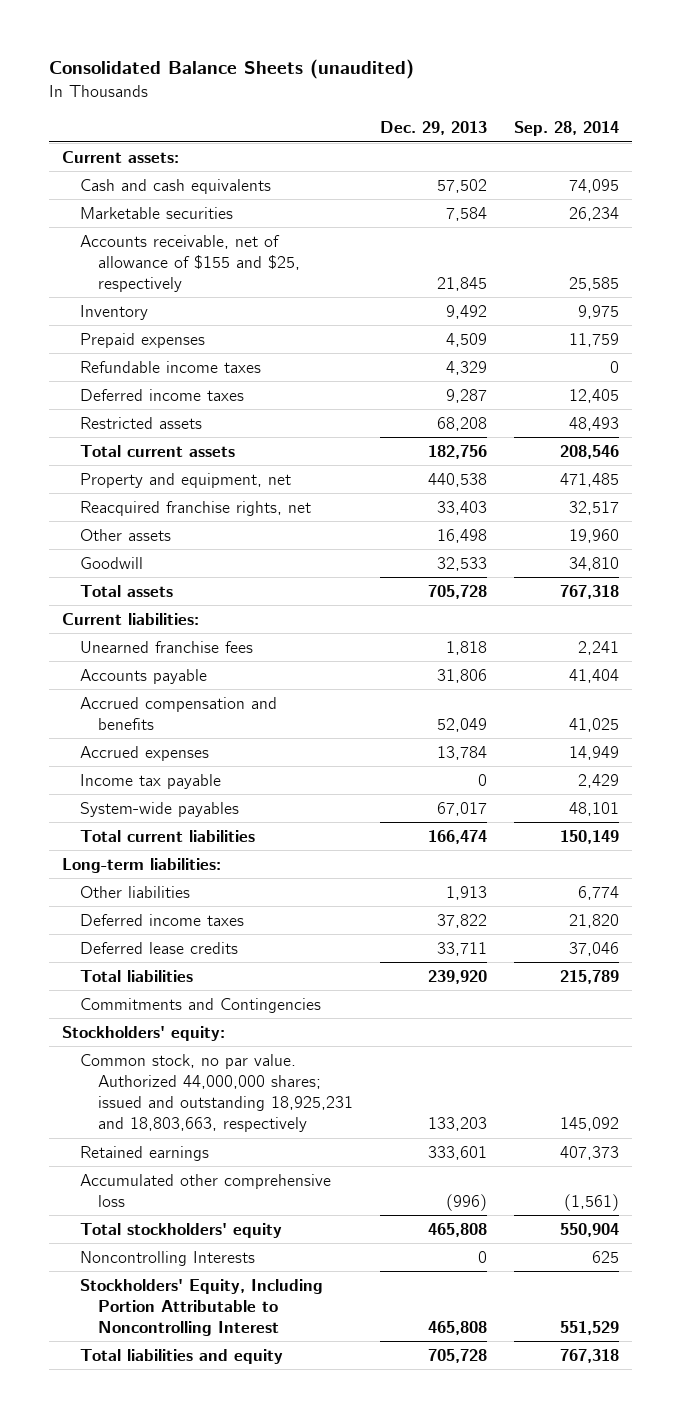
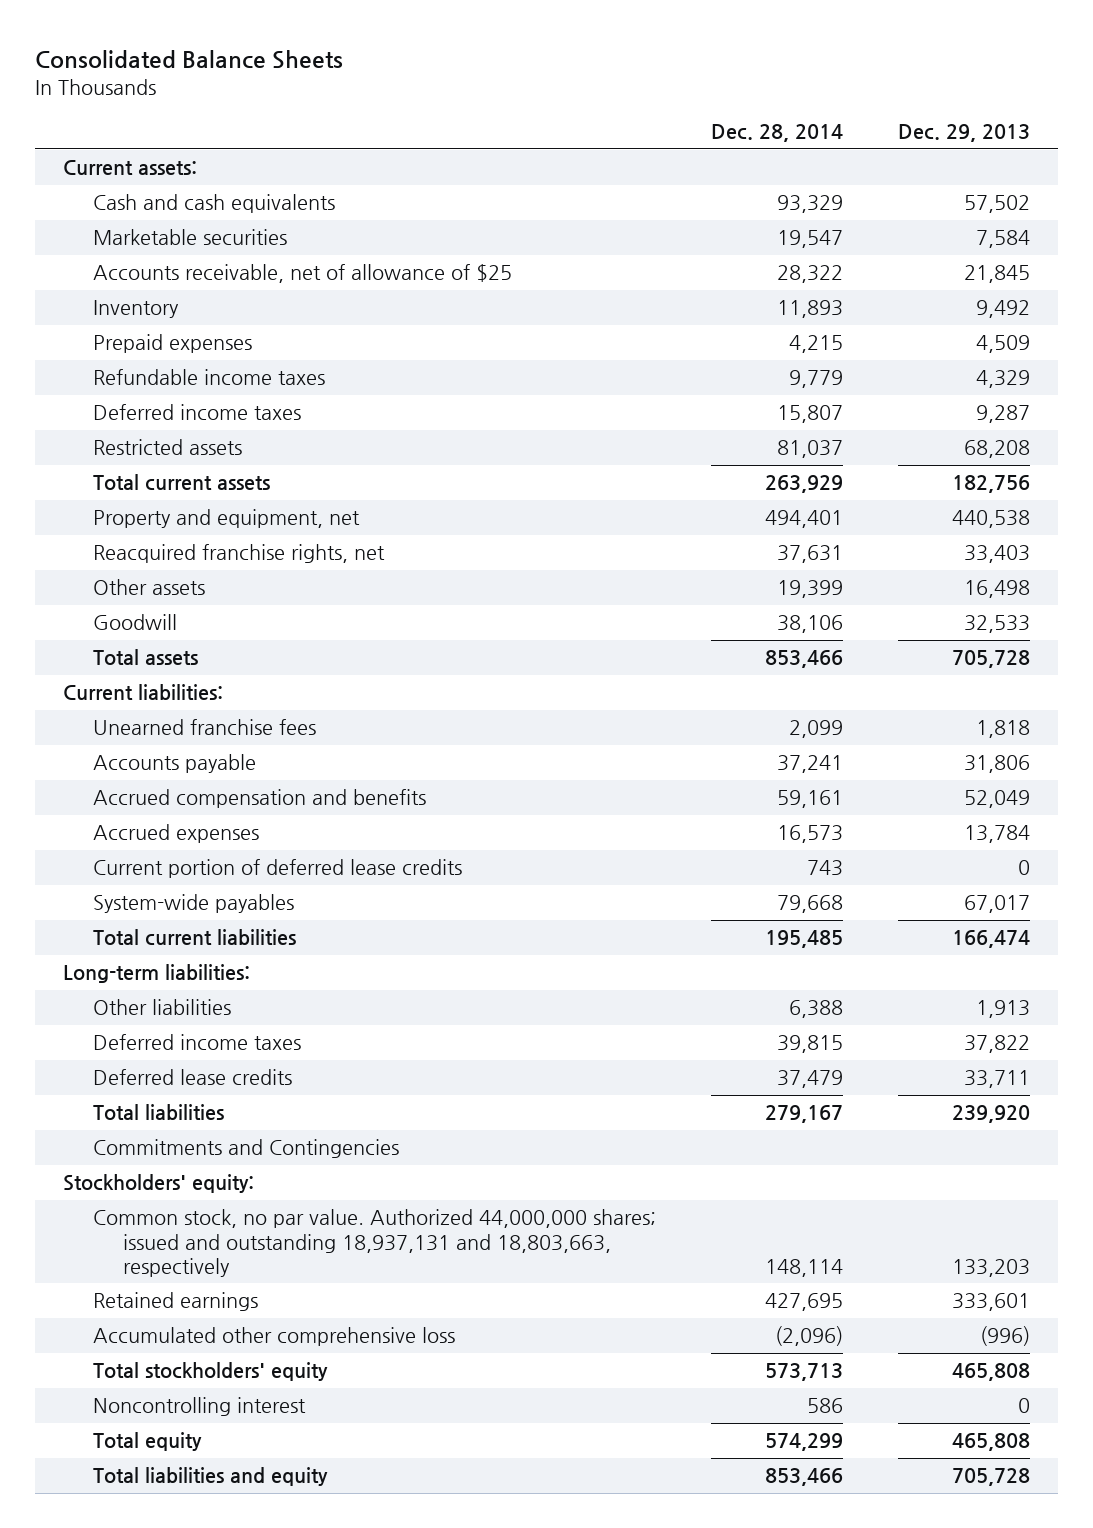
[48,59,414,80] Consolidated Balance Sheets (unaudited) -> [35,49,344,69] Consolidated Balance Sheets
[513,121,619,137] Sep. 28, 2014 -> none
none -> [711,124,844,143] Dec. 28, 2014
[80,234,300,293] Accounts receivable, net of allowance of $155 and $25, respectively -> [92,264,512,284] Accounts receivable, net of allowance of $25
[80,773,222,789] Income tax payable -> none
none -> [92,859,462,879] Current portion of deferred lease credits
[80,1053,353,1133] Common stock, no par value. Authorized 44,000,000 shares; issued and outstanding 18,925,231 and 18,803,663, respectively -> [92,1209,656,1277] Common stock, no par value. Authorized 44,000,000 shares; issued and outstanding 18,937,131 and 18,803,663, respectively
[80,1250,256,1266] Noncontrolling Interests -> [92,1397,306,1417] Noncontrolling interest
[80,1278,324,1337] Stockholders' Equity, Including Portion Attributable to Noncontrolling Interest -> [92,1432,202,1452] Total equity

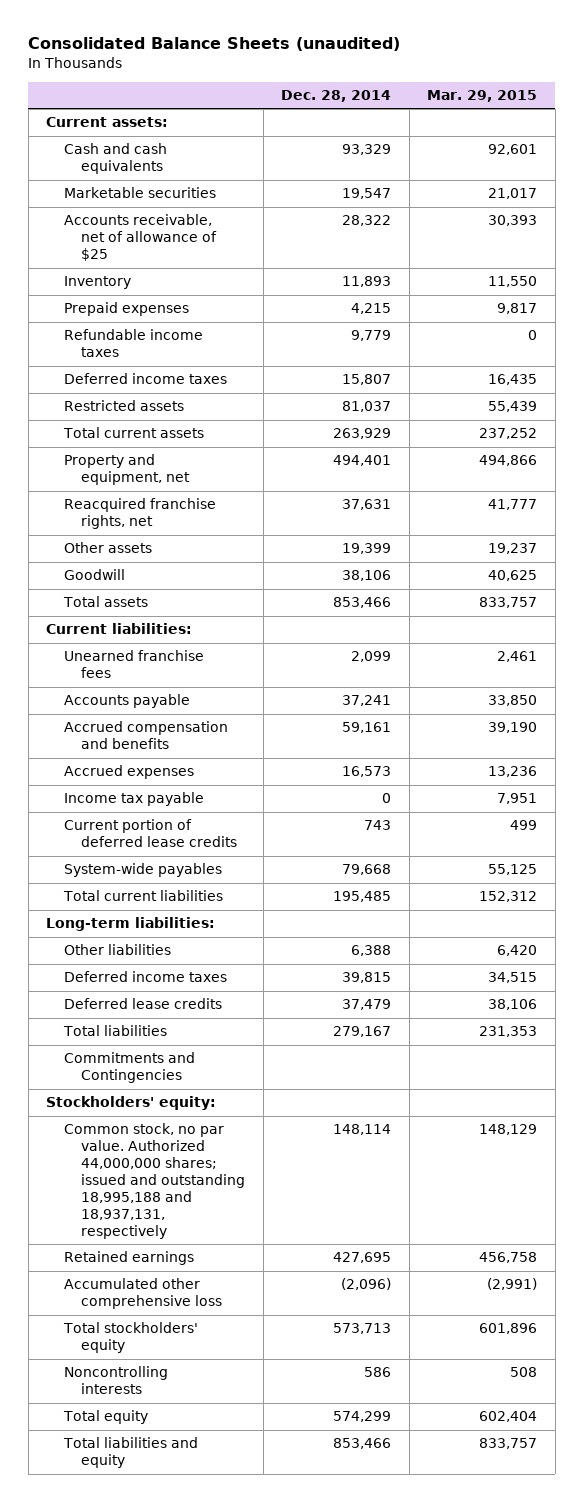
[35,49,344,69] Consolidated Balance Sheets -> [28,37,401,52] Consolidated Balance Sheets (unaudited)
[898,124,1031,143] Dec. 29, 2013 -> none
none -> [427,89,538,102] Mar. 29, 2015
none -> [63,792,204,807] Income tax payable
[92,1209,656,1277] Common stock, no par value. Authorized 44,000,000 shares; issued and outstanding 18,937,131 and 18,803,663, respectively -> [63,1123,246,1239] Common stock, no par value. Authorized 44,000,000 shares; issued and outstanding 18,995,188 and 18,937,131, respectively
[92,1397,306,1417] Noncontrolling interest -> [63,1366,168,1395] Noncontrolling interests

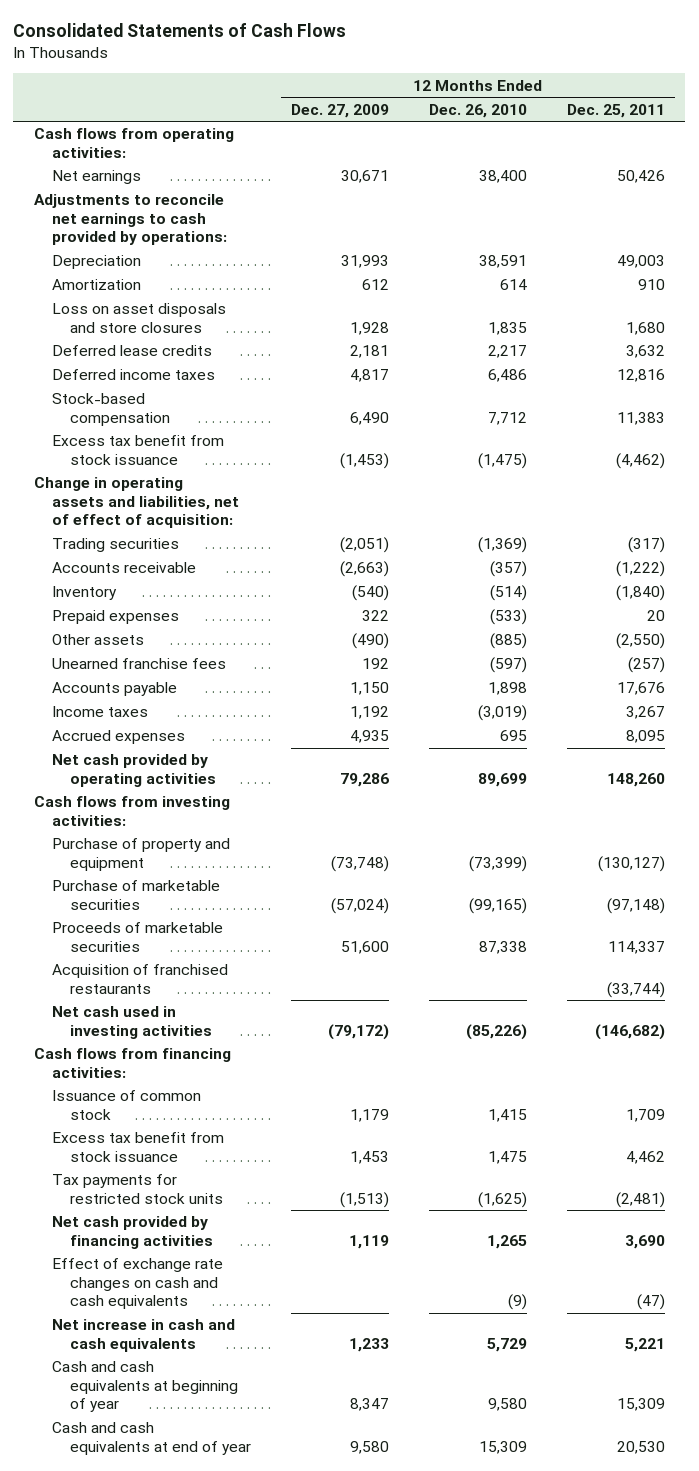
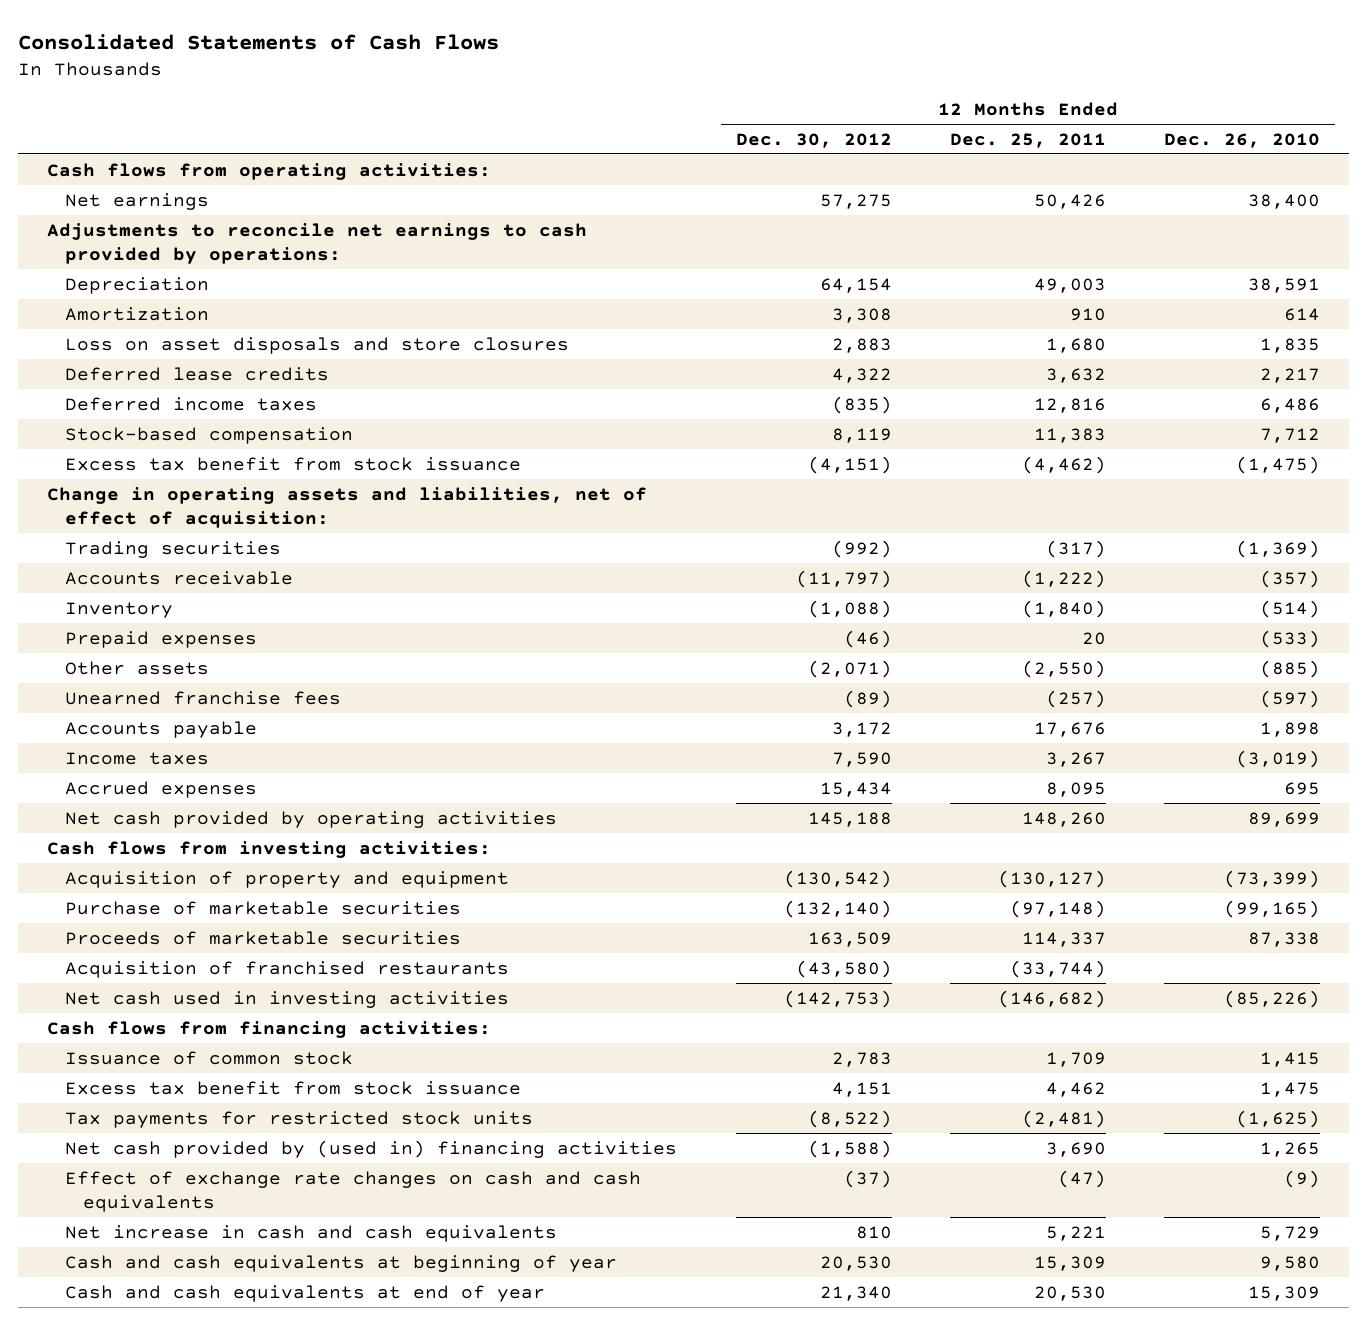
[291,103,390,118] Dec. 27, 2009 -> none
none -> [735,132,892,148] Dec. 30, 2012
[51,838,230,871] Purchase of property and equipment -> [65,870,510,888] Acquisition of property and equipment
[51,1216,213,1249] Net cash provided by financing activities -> [65,1139,678,1158] Net cash provided by (used in) financing activities

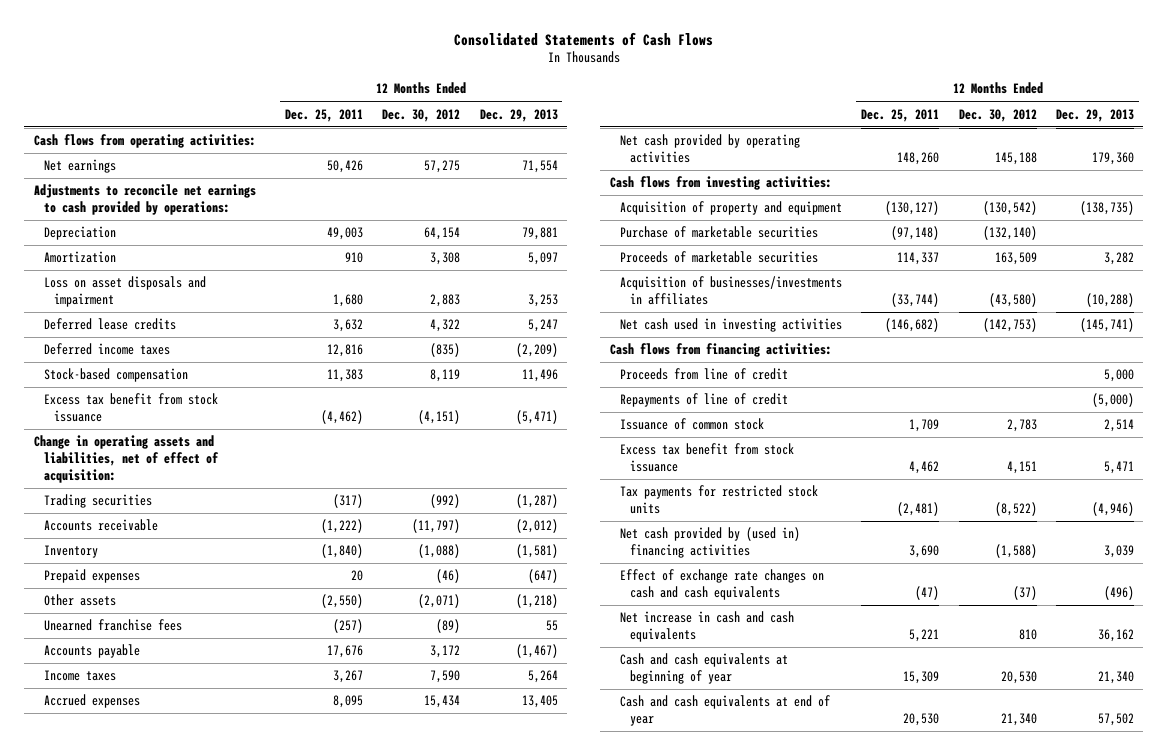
[1164,132,1321,148] Dec. 26, 2010 -> none
none -> [479,108,558,122] Dec. 29, 2013
[65,336,570,354] Loss on asset disposals and store closures -> [43,276,206,308] Loss on asset disposals and impairment
[65,960,510,978] Acquisition of franchised restaurants -> [620,276,843,306] Acquisition of businesses/investments in affiliates
none -> [620,368,789,381] Proceeds from line of credit
none -> [620,393,789,408] Repayments of line of credit

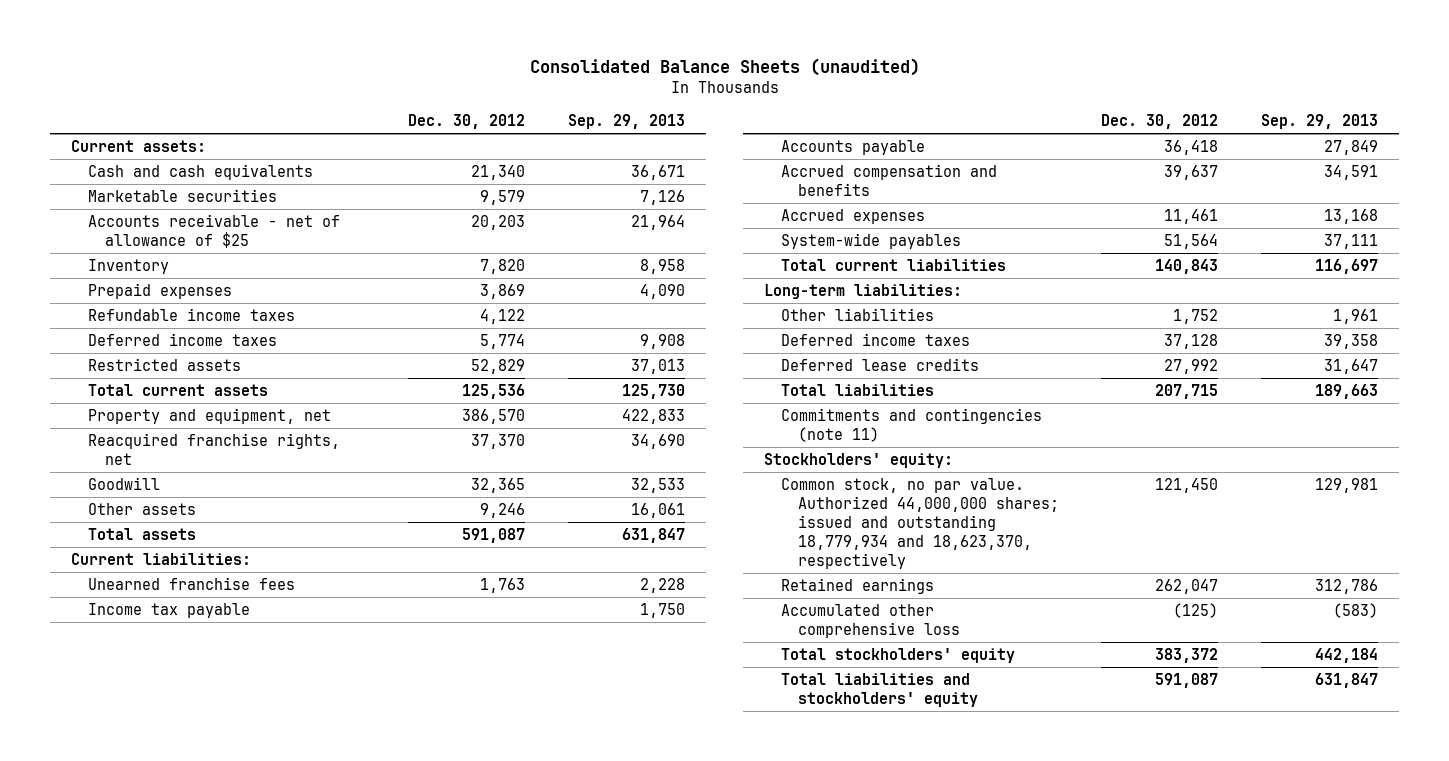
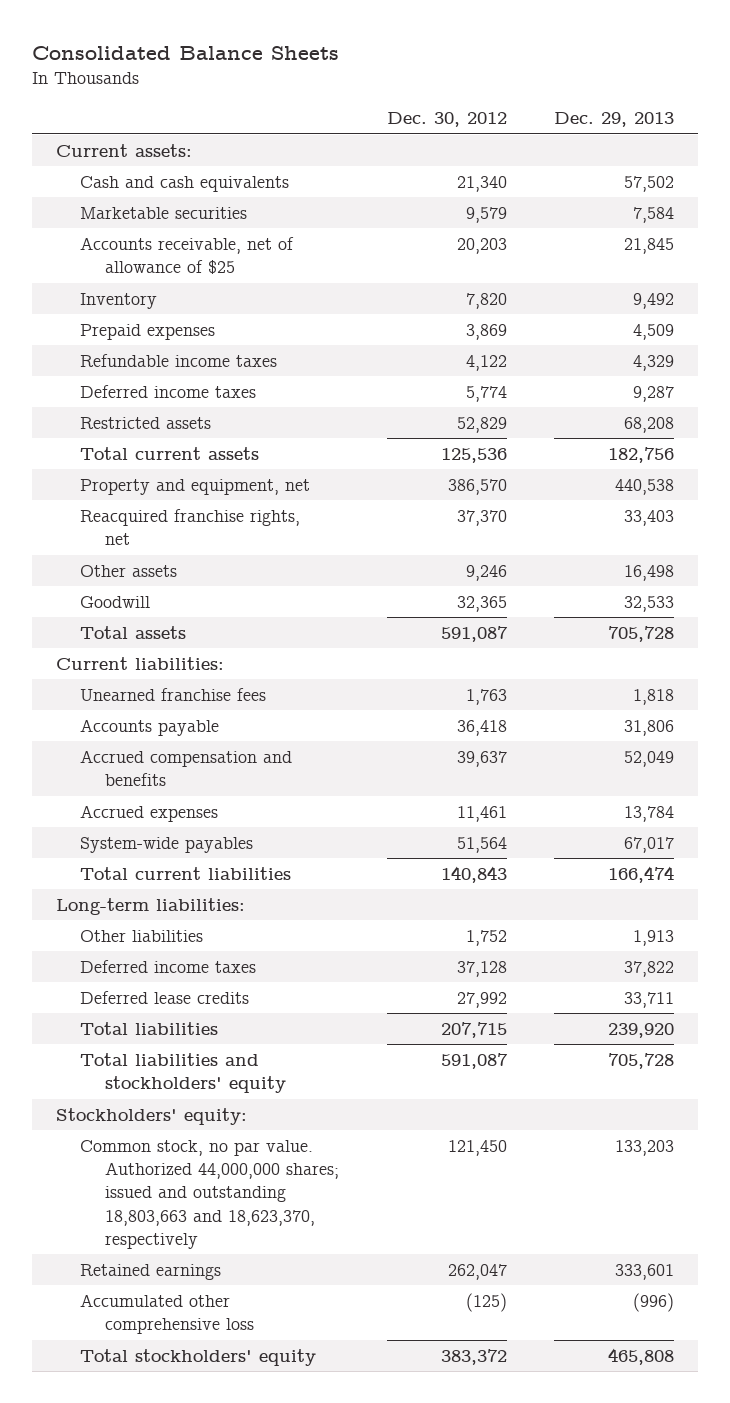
[529,58,920,77] Consolidated Balance Sheets (unaudited) -> [32,45,340,60] Consolidated Balance Sheets
[567,114,685,130] Sep. 29, 2013 -> none
none -> [554,112,675,128] Dec. 29, 2013
[88,213,341,249] Accounts receivable - net of allowance of $25 -> [80,236,295,275] Accounts receivable, net of allowance of $25
[88,476,161,490] Goodwill -> [80,595,151,608] Goodwill
[88,602,251,618] Income tax payable -> none
[781,407,1043,443] Commitments and contingencies (note 11) -> none
[781,672,979,708] Total liabilities and stockholders' equity -> [80,1052,286,1094] Total liabilities and stockholders' equity
[781,477,1060,570] Common stock, no par value. Authorized 44,000,000 shares; issued and outstanding 18,779,934 and 18,623,370, respectively -> [80,1139,339,1249] Common stock, no par value. Authorized 44,000,000 shares; issued and outstanding 18,803,663 and 18,623,370, respectively

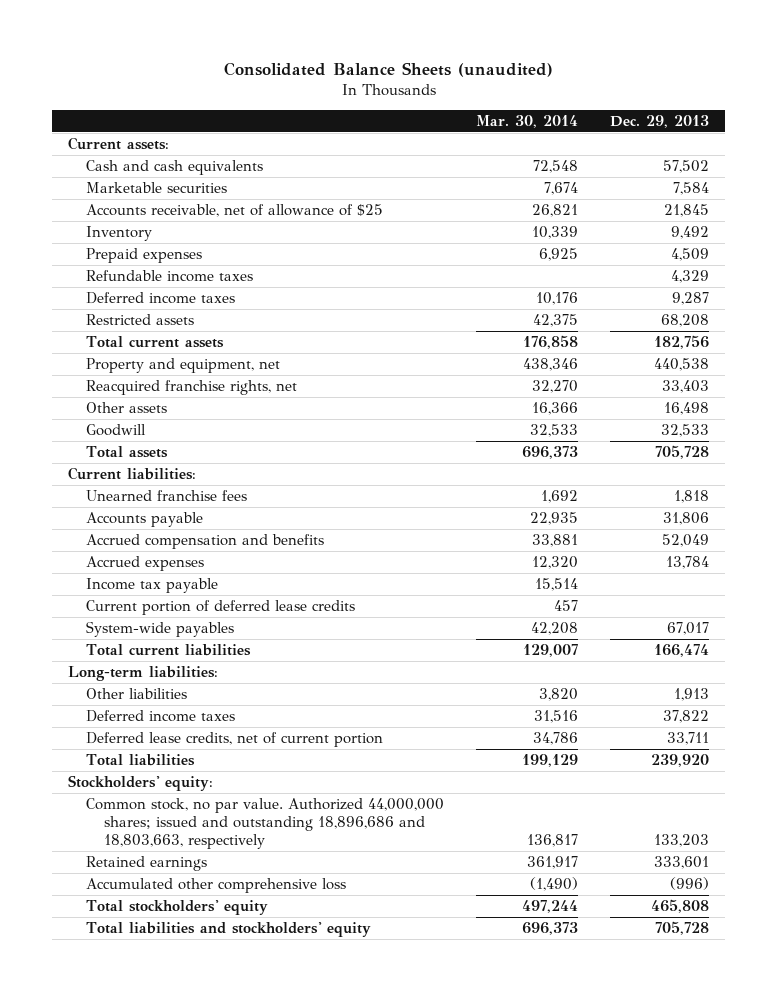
[32,45,340,60] Consolidated Balance Sheets -> [223,61,553,77] Consolidated Balance Sheets (unaudited)
[386,112,507,128] Dec. 30, 2012 -> none
none -> [476,114,579,128] Mar. 30, 2014
none -> [86,578,219,594] Income tax payable
none -> [86,600,356,616] Current portion of deferred lease credits
[80,990,250,1004] Deferred lease credits -> [86,732,384,748] Deferred lease credits, net of current portion
[80,1139,339,1249] Common stock, no par value. Authorized 44,000,000 shares; issued and outstanding 18,803,663 and 18,623,370, respectively -> [86,798,445,849] Common stock, no par value. Authorized 44,000,000 shares; issued and outstanding 18,896,686 and 18,803,663, respectively
[80,1052,286,1094] Total liabilities and stockholders' equity -> [86,922,372,938] Total liabilities and stockholders' equity

